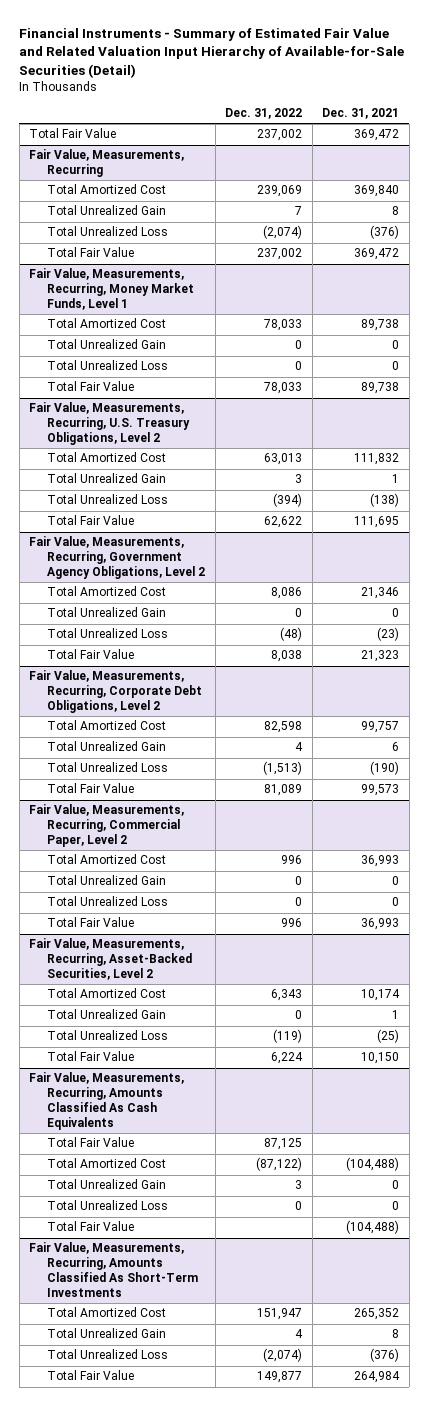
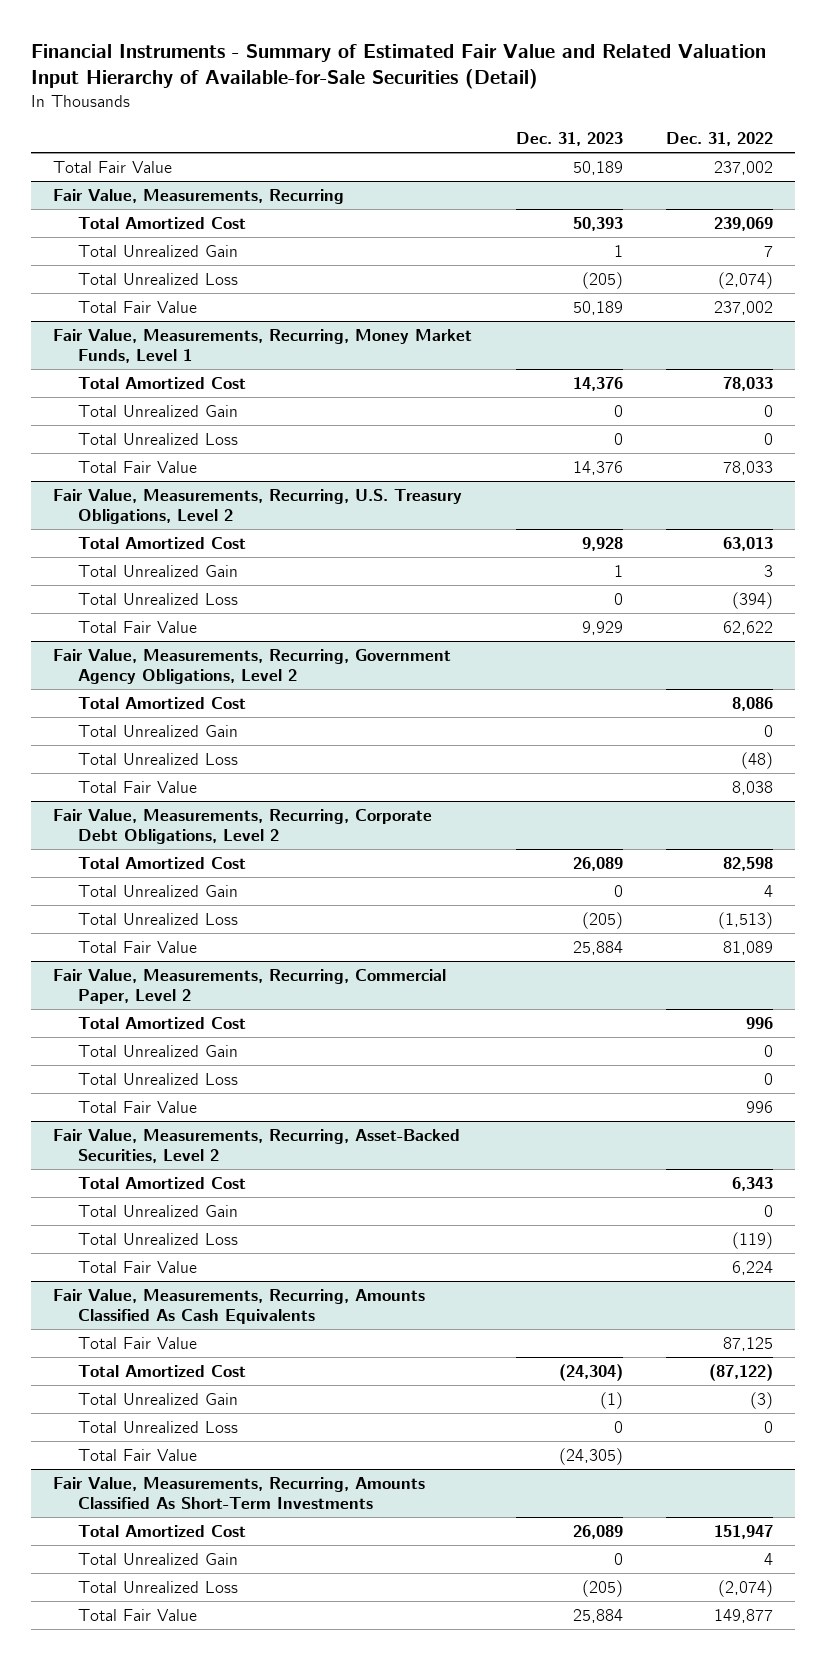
[322,108,400,120] Dec. 31, 2021 -> none
none -> [515,132,623,147] Dec. 31, 2023
[295,1180,303,1190] 3 -> [750,1391,774,1409] (3)

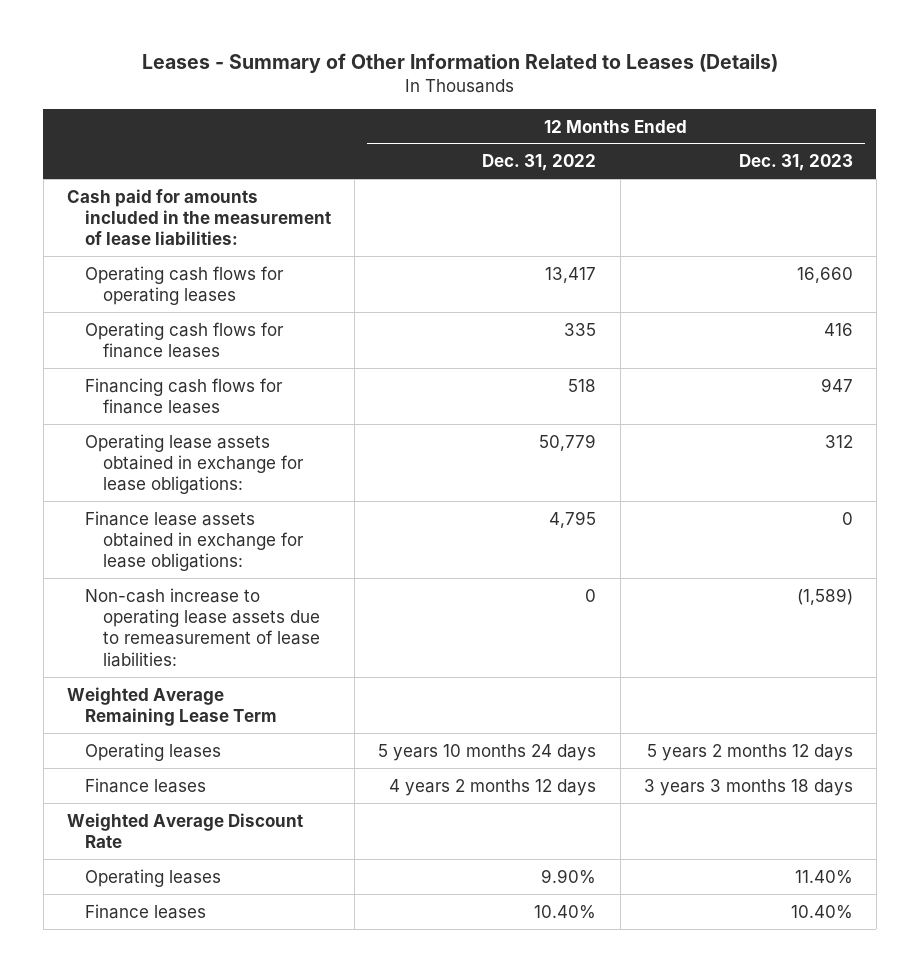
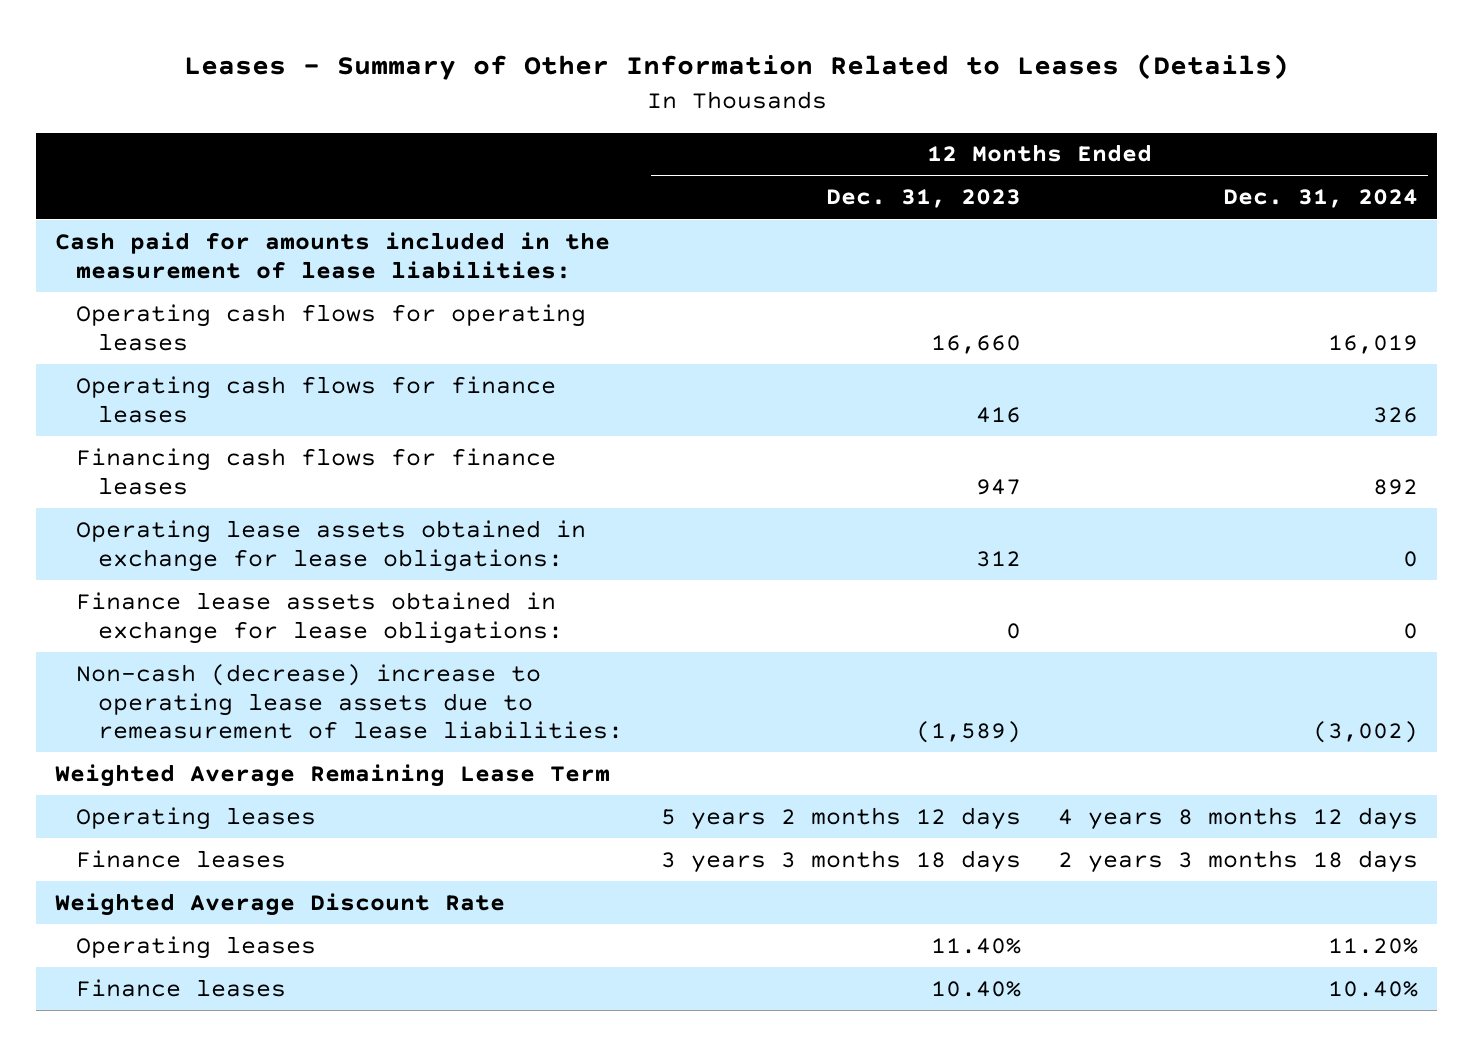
[482,154,597,172] Dec. 31, 2022 -> none
none -> [1223,189,1419,209] Dec. 31, 2024
[85,587,321,667] Non-cash increase to operating lease assets due to remeasurement of lease liabilities: -> [76,663,623,740] Non-cash (decrease) increase to operating lease assets due to remeasurement of lease liabilities:

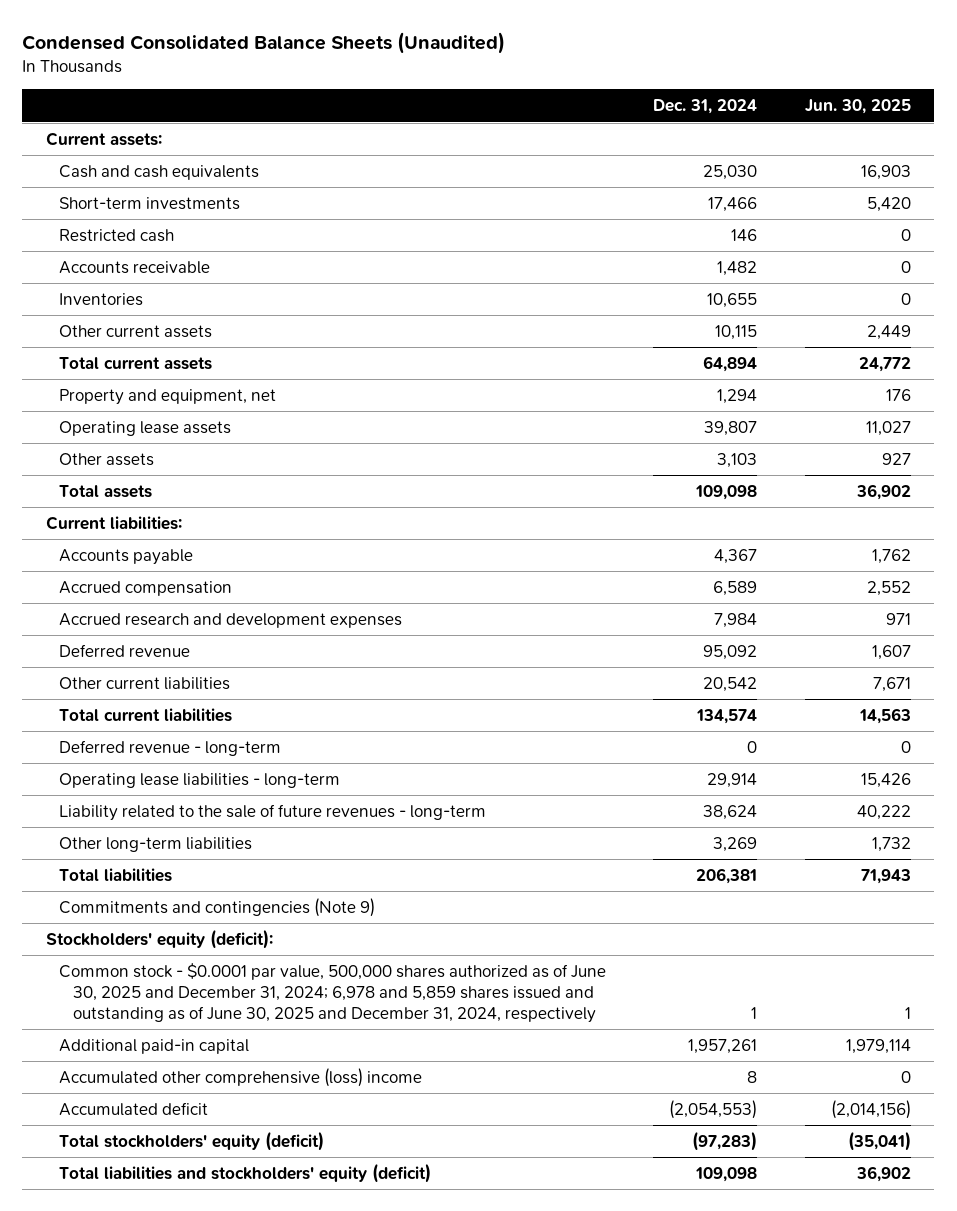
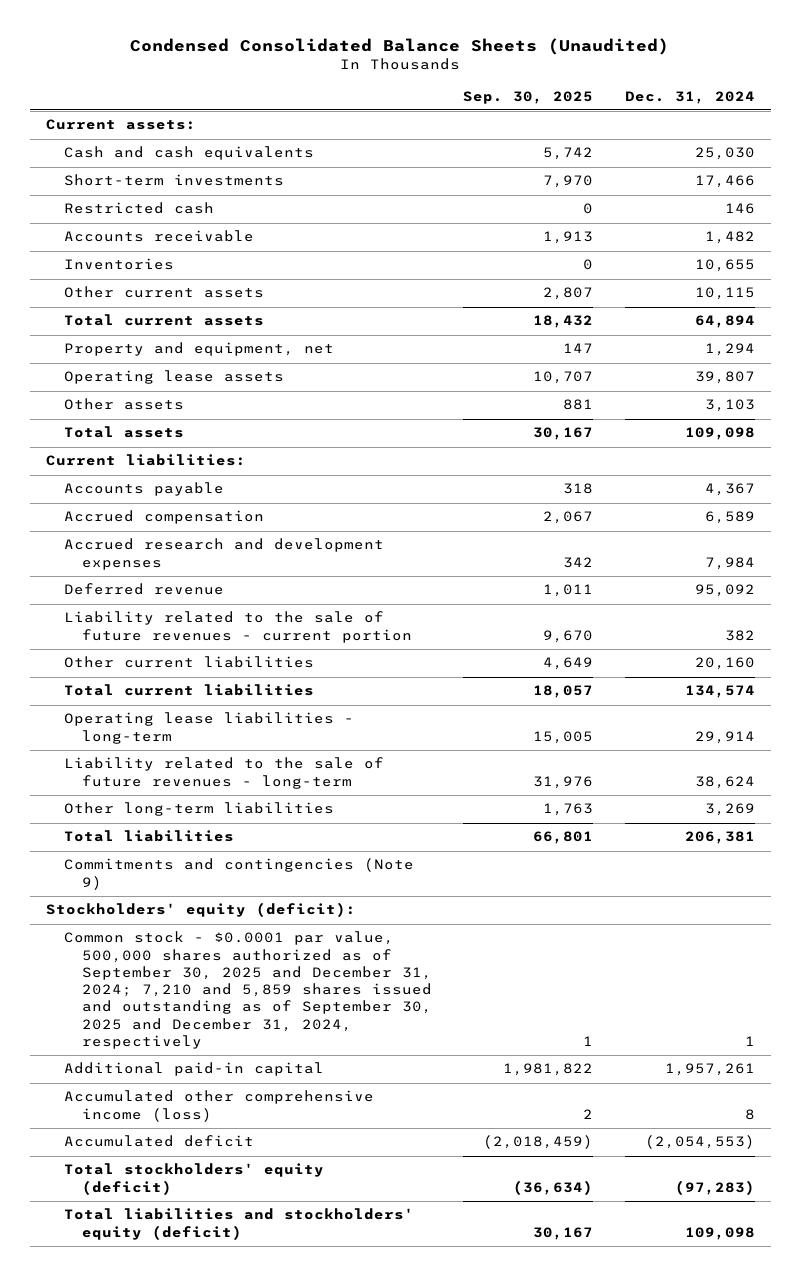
[804,99,911,115] Jun. 30, 2025 -> none
none -> [463,90,594,104] Sep. 30, 2025
none -> [63,611,412,643] Liability related to the sale of future revenues - current portion
[703,677,758,693] 20,542 -> [694,657,755,671] 20,160
[59,740,282,757] Deferred revenue - long-term -> none
[59,963,607,1023] Common stock - $0.0001 par value, 500,000 shares authorized as of June 30, 2025 and December 31, 2024; 6,978 and 5,859 shares issued and outstanding as of June 30, 2025 and December 31, 2024, respectively -> [63,931,432,1050] Common stock - $0.0001 par value, 500,000 shares authorized as of September 30, 2025 and December 31, 2024; 7,210 and 5,859 shares issued and outstanding as of September 30, 2025 and December 31, 2024, respectively
[59,1068,423,1088] Accumulated other comprehensive (loss) income -> [63,1090,374,1122] Accumulated other comprehensive income (loss)

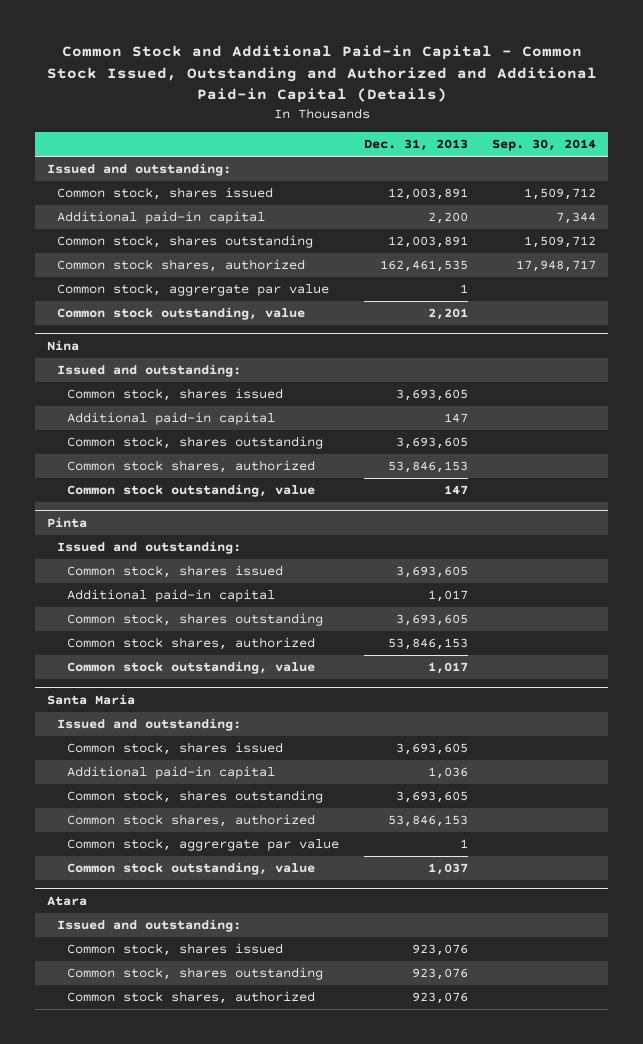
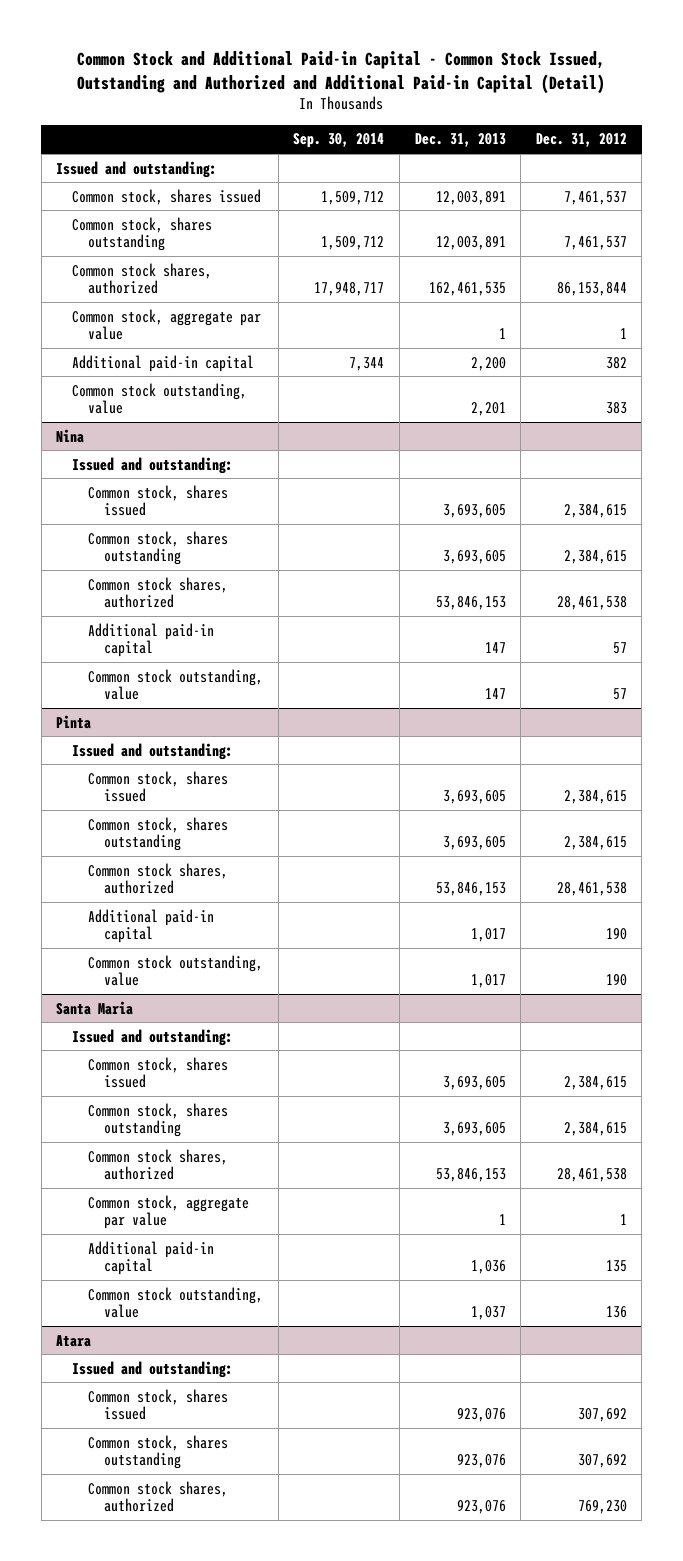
[46,45,597,104] Common Stock and Additional Paid-in Capital - Common Stock Issued, Outstanding and Authorized and Additional Paid-in Capital (Details) -> [77,50,606,94] Common Stock and Additional Paid-in Capital - Common Stock Issued, Outstanding and Authorized and Additional Paid-in Capital (Detail)
none -> [535,133,627,148] Dec. 31, 2012
[57,283,330,297] Common stock, aggrergate par value -> [72,308,262,341] Common stock, aggregate par value
[57,211,266,225] Additional paid-in capital -> [72,354,255,372] Additional paid-in capital
[67,412,276,426] Additional paid-in capital -> [88,622,215,658] Additional paid-in capital
[67,589,276,603] Additional paid-in capital -> [88,908,215,944] Additional paid-in capital
[67,838,340,852] Common stock, aggrergate par value -> [88,1194,250,1230] Common stock, aggregate par value
[67,766,276,780] Additional paid-in capital -> [88,1240,215,1276] Additional paid-in capital

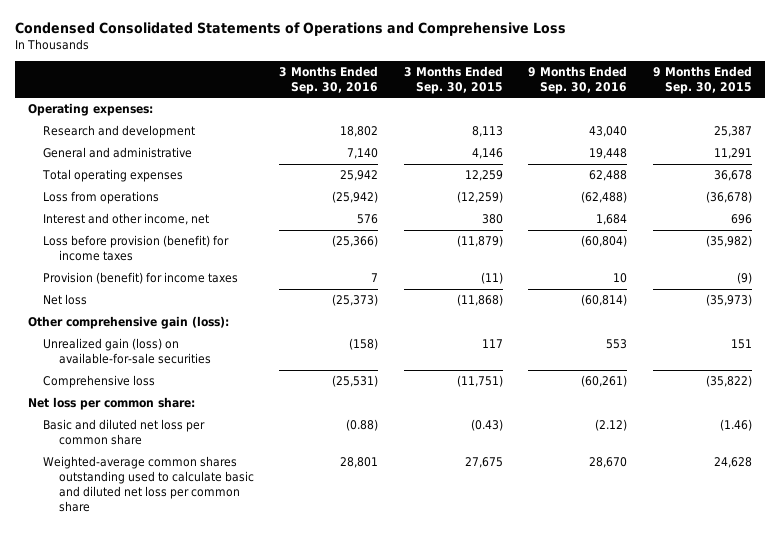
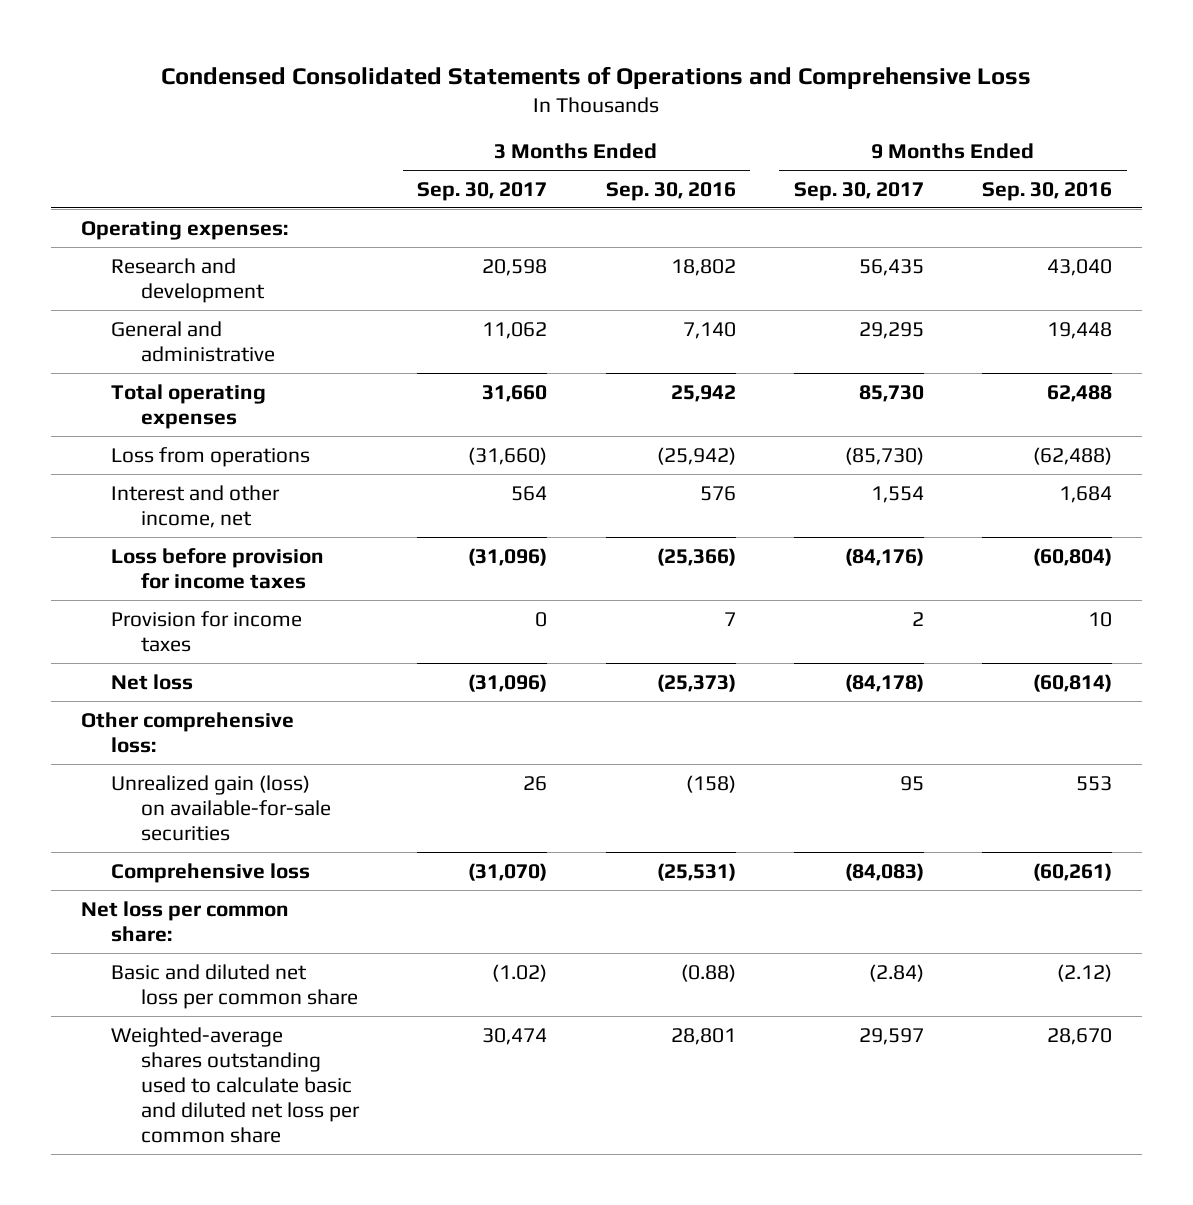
[403,65,503,94] 3 Months Ended Sep. 30, 2015 -> none
[652,65,752,94] 9 Months Ended Sep. 30, 2015 -> none
none -> [417,181,548,201] Sep. 30, 2017
none -> [793,181,924,201] Sep. 30, 2017
[43,235,230,262] Loss before provision (benefit) for income taxes -> [110,547,324,589] Loss before provision for income taxes
[43,272,239,285] Provision (benefit) for income taxes -> [110,610,302,652] Provision for income taxes
[28,316,230,330] Other comprehensive gain (loss): -> [80,711,294,753] Other comprehensive loss:
[43,456,254,512] Weighted-average common shares outstanding used to calculate basic and diluted net loss per common share -> [110,1026,360,1143] Weighted-average shares outstanding used to calculate basic and diluted net loss per common share

